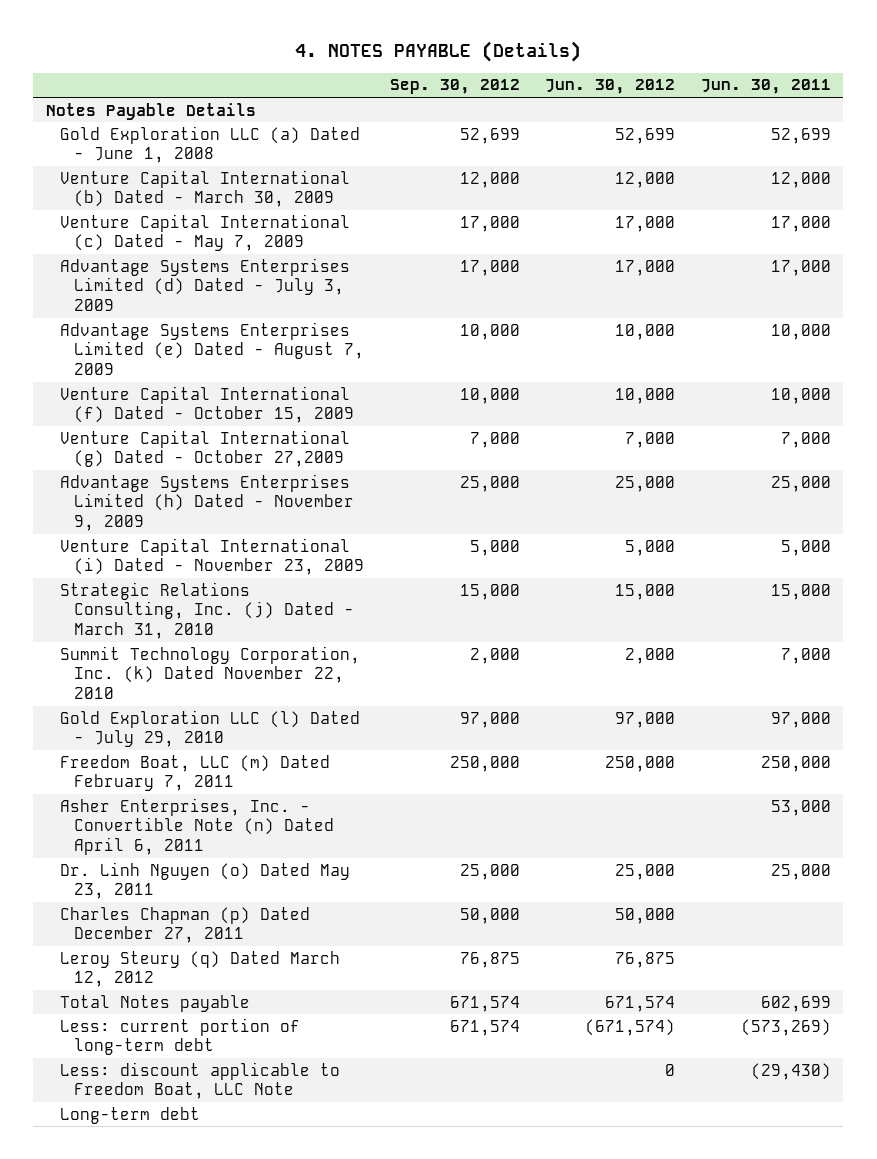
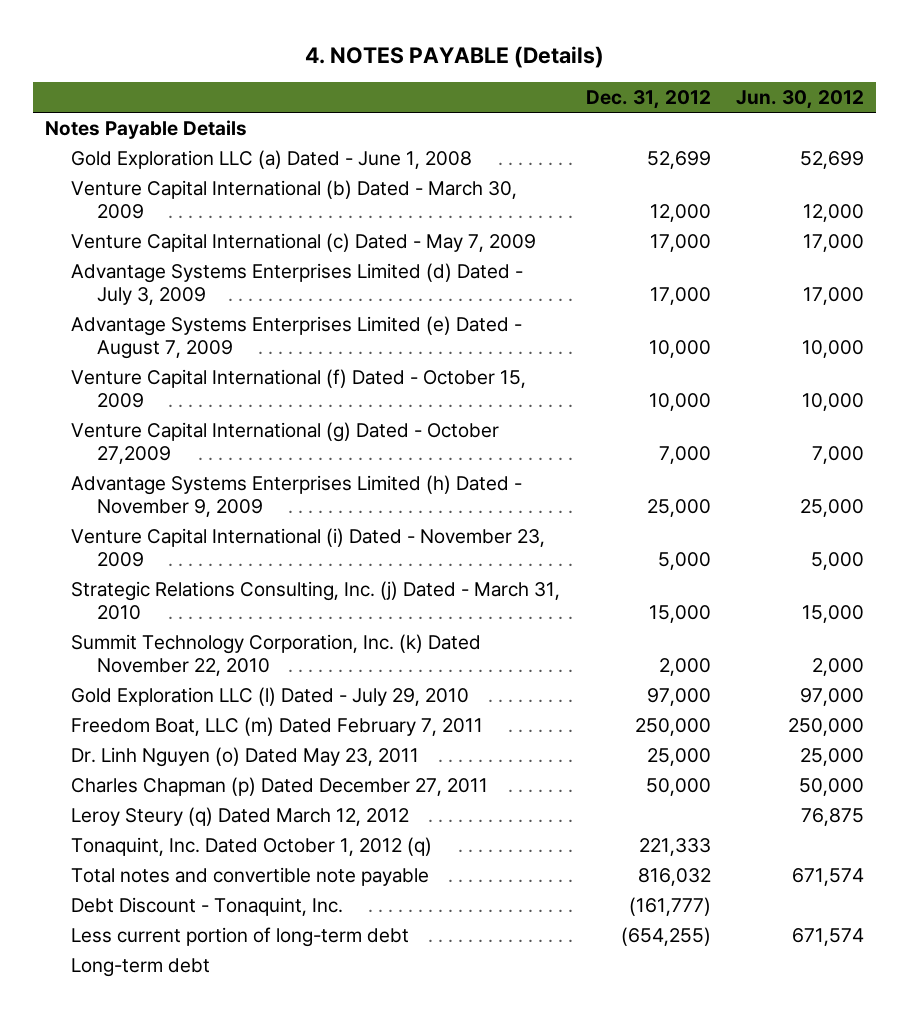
[389,79,520,95] Sep. 30, 2012 -> none
[700,79,831,95] Jun. 30, 2011 -> none
none -> [585,89,711,109] Dec. 31, 2012
[59,797,334,856] Asher Enterprises, Inc. - Convertible Note (n) Dated April 6, 2011 -> none
[59,1061,340,1100] Less: discount applicable to Freedom Boat, LLC Note -> none
none -> [71,836,433,856] Tonaquint, Inc. Dated October 1, 2012 (q)
[59,994,250,1012] Total Notes payable -> [71,866,430,886] Total notes and convertible note payable
none -> [71,896,344,916] Debt Discount - Tonaquint, Inc.
[59,1017,300,1056] Less: current portion of long-term debt -> [71,926,410,947] Less current portion of long-term debt
[585,1018,676,1036] (671,574) -> [791,927,864,946] 671,574

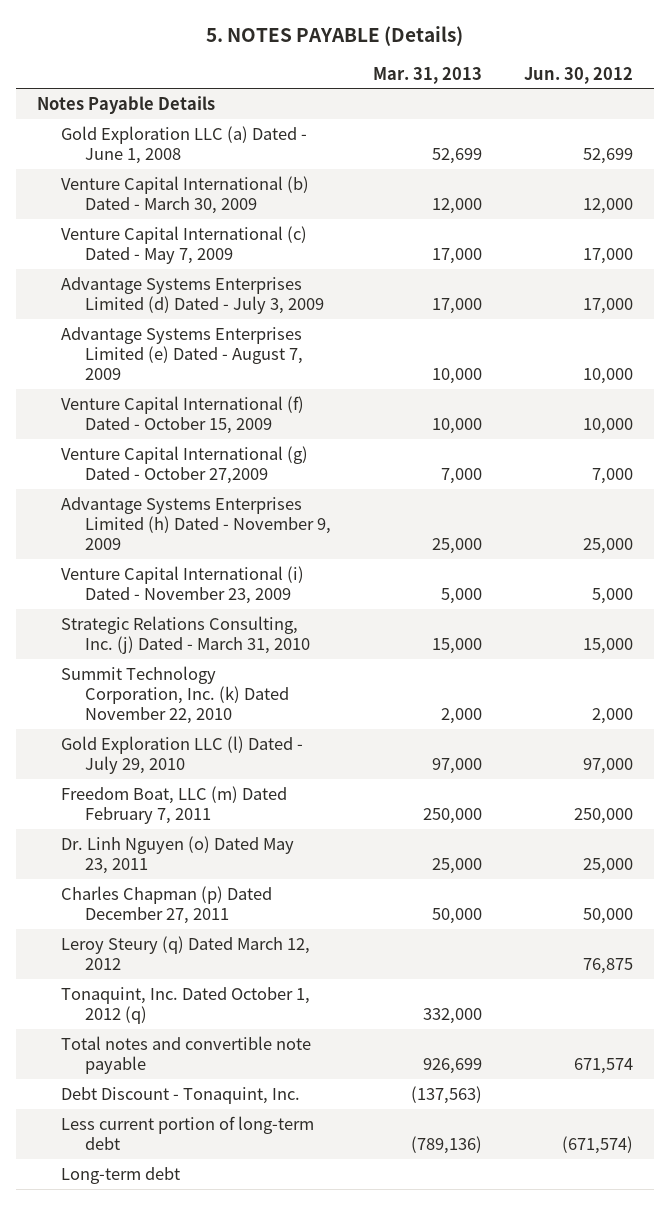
[304,45,604,68] 4. NOTES PAYABLE (Details) -> [205,26,463,47] 5. NOTES PAYABLE (Details)
[585,89,711,109] Dec. 31, 2012 -> none
none -> [373,66,483,84] Mar. 31, 2013
[791,927,864,946] 671,574 -> [561,1136,633,1155] (671,574)

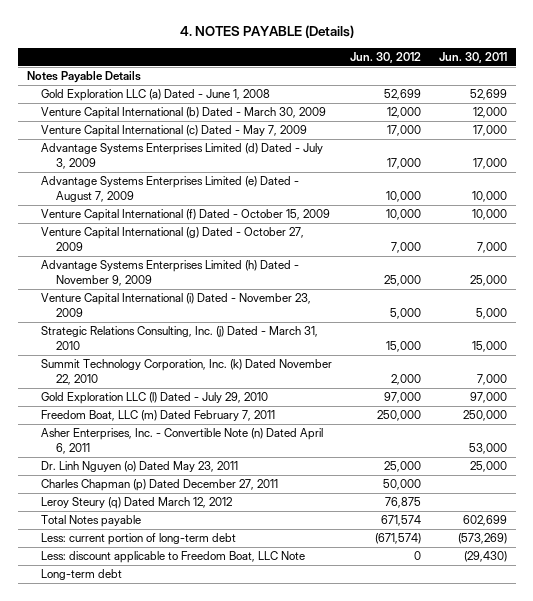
[205,26,463,47] 5. NOTES PAYABLE (Details) -> [179,24,354,38] 4. NOTES PAYABLE (Details)
[373,66,483,84] Mar. 31, 2013 -> none
none -> [438,51,507,63] Jun. 30, 2011
[61,445,309,485] Venture Capital International (g) Dated - October 27,2009 -> [41,227,305,251] Venture Capital International (g) Dated - October 27, 2009
none -> [41,428,324,454] Asher Enterprises, Inc. - Convertible Note (n) Dated April 6, 2011
[61,986,311,1025] Tonaquint, Inc. Dated October 1, 2012 (q) -> none
[61,1086,301,1104] Debt Discount - Tonaquint, Inc. -> none
[61,1035,312,1075] Total notes and convertible note payable -> [41,515,142,528] Total Notes payable
[61,1115,315,1151] Less current portion of long-term debt -> [41,533,237,546] Less: current portion of long-term debt
none -> [41,551,306,564] Less: discount applicable to Freedom Boat, LLC Note

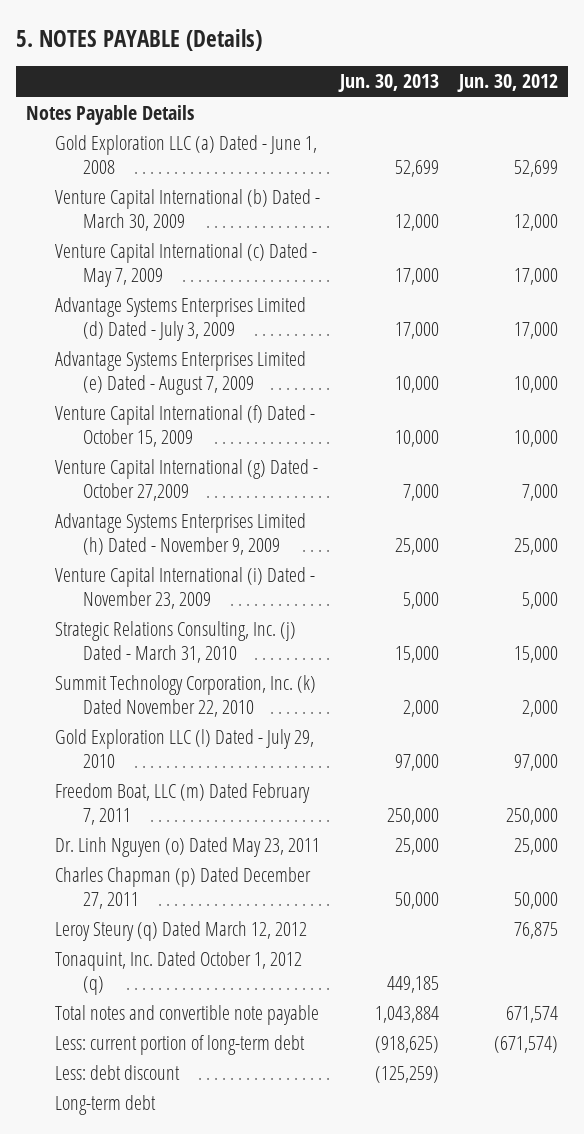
[179,24,354,38] 4. NOTES PAYABLE (Details) -> [16,28,263,51] 5. NOTES PAYABLE (Details)
[438,51,507,63] Jun. 30, 2011 -> none
none -> [337,74,439,93] Jun. 30, 2013
[41,227,305,251] Venture Capital International (g) Dated - October 27, 2009 -> [54,459,318,502] Venture Capital International (g) Dated - October 27,2009
[41,428,324,454] Asher Enterprises, Inc. - Convertible Note (n) Dated April 6, 2011 -> none
none -> [54,951,302,996] Tonaquint, Inc. Dated October 1, 2012 (q)
[41,515,142,528] Total Notes payable -> [54,1005,319,1026] Total notes and convertible note payable
[41,551,306,564] Less: discount applicable to Freedom Boat, LLC Note -> none
none -> [54,1065,180,1081] Less: debt discount

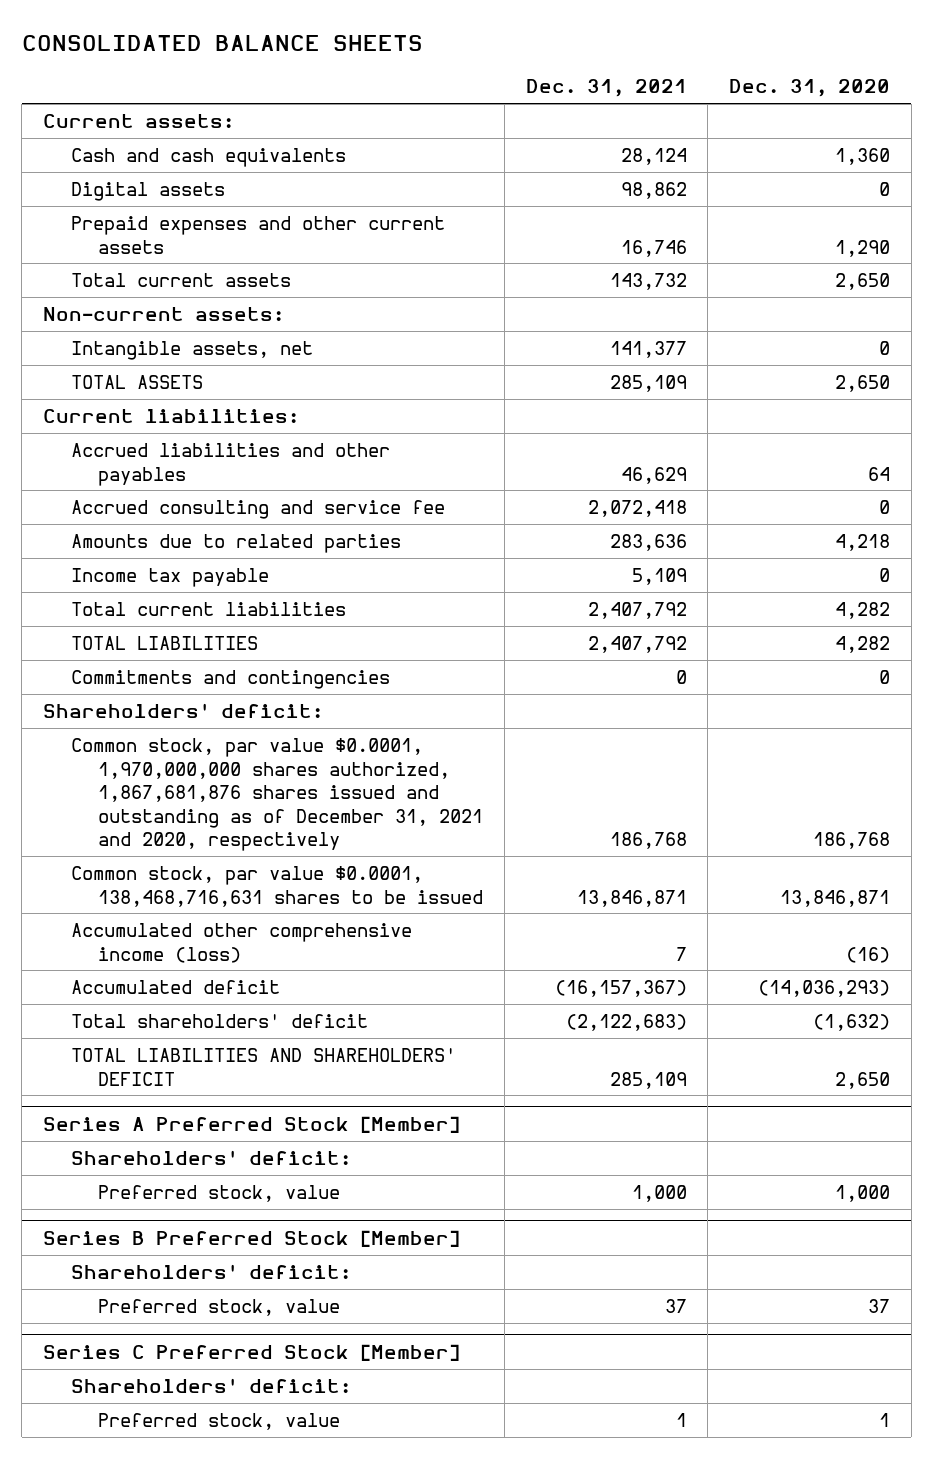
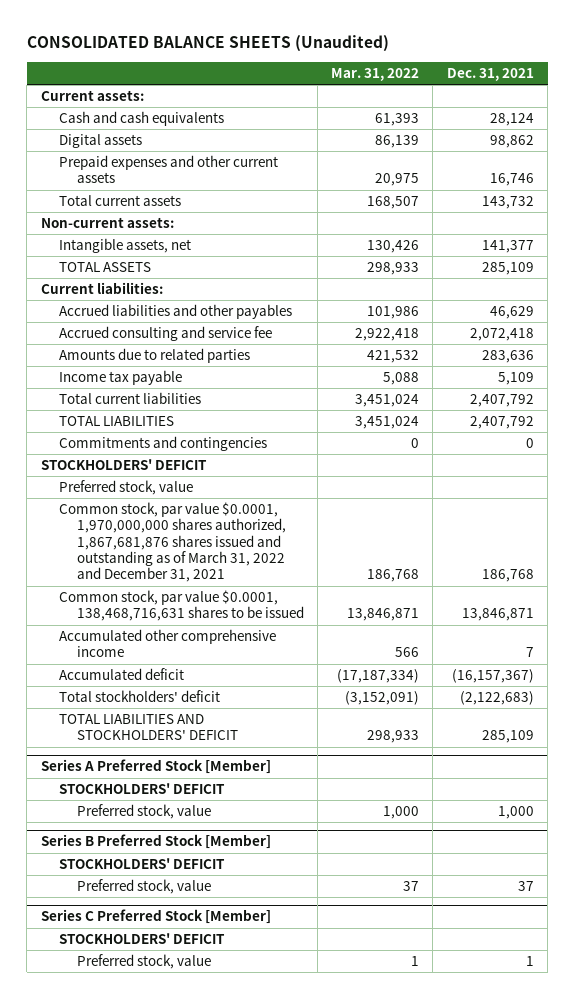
[21,34,423,51] CONSOLIDATED BALANCE SHEETS -> [26,35,389,53] CONSOLIDATED BALANCE SHEETS (Unaudited)
[729,79,891,98] Dec. 31, 2020 -> none
none -> [331,67,420,81] Mar. 31, 2022
[42,703,323,719] Shareholders' deficit: -> [40,459,207,471] STOCKHOLDERS' DEFICIT
none -> [58,480,193,496] Preferred stock, value
[70,738,484,852] Common stock, par value $0.0001, 1,970,000,000 shares authorized, 1,867,681,876 shares issued and outstanding as of December 31, 2021 and 2020, respectively -> [58,502,286,583] Common stock, par value $0.0001, 1,970,000,000 shares authorized, 1,867,681,876 shares issued and outstanding as of March 31, 2022 and December 31, 2021
[70,923,412,963] Accumulated other comprehensive income (loss) -> [58,629,276,658] Accumulated other comprehensive income
[70,1014,368,1029] Total shareholders' deficit -> [58,690,220,703] Total stockholders' deficit
[70,1048,456,1086] TOTAL LIABILITIES AND SHAREHOLDERS' DEFICIT -> [58,714,238,741] TOTAL LIABILITIES AND STOCKHOLDERS' DEFICIT
[70,1150,351,1166] Shareholders' deficit: -> [58,783,225,795] STOCKHOLDERS' DEFICIT
[70,1264,351,1280] Shareholders' deficit: -> [58,858,225,870] STOCKHOLDERS' DEFICIT
[70,1378,351,1394] Shareholders' deficit: -> [58,933,225,945] STOCKHOLDERS' DEFICIT

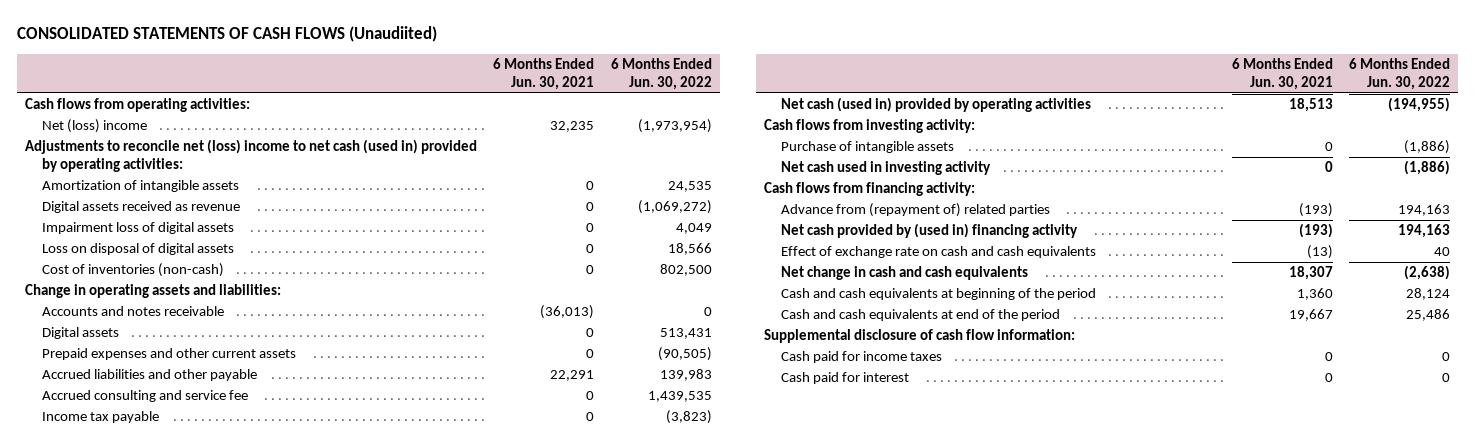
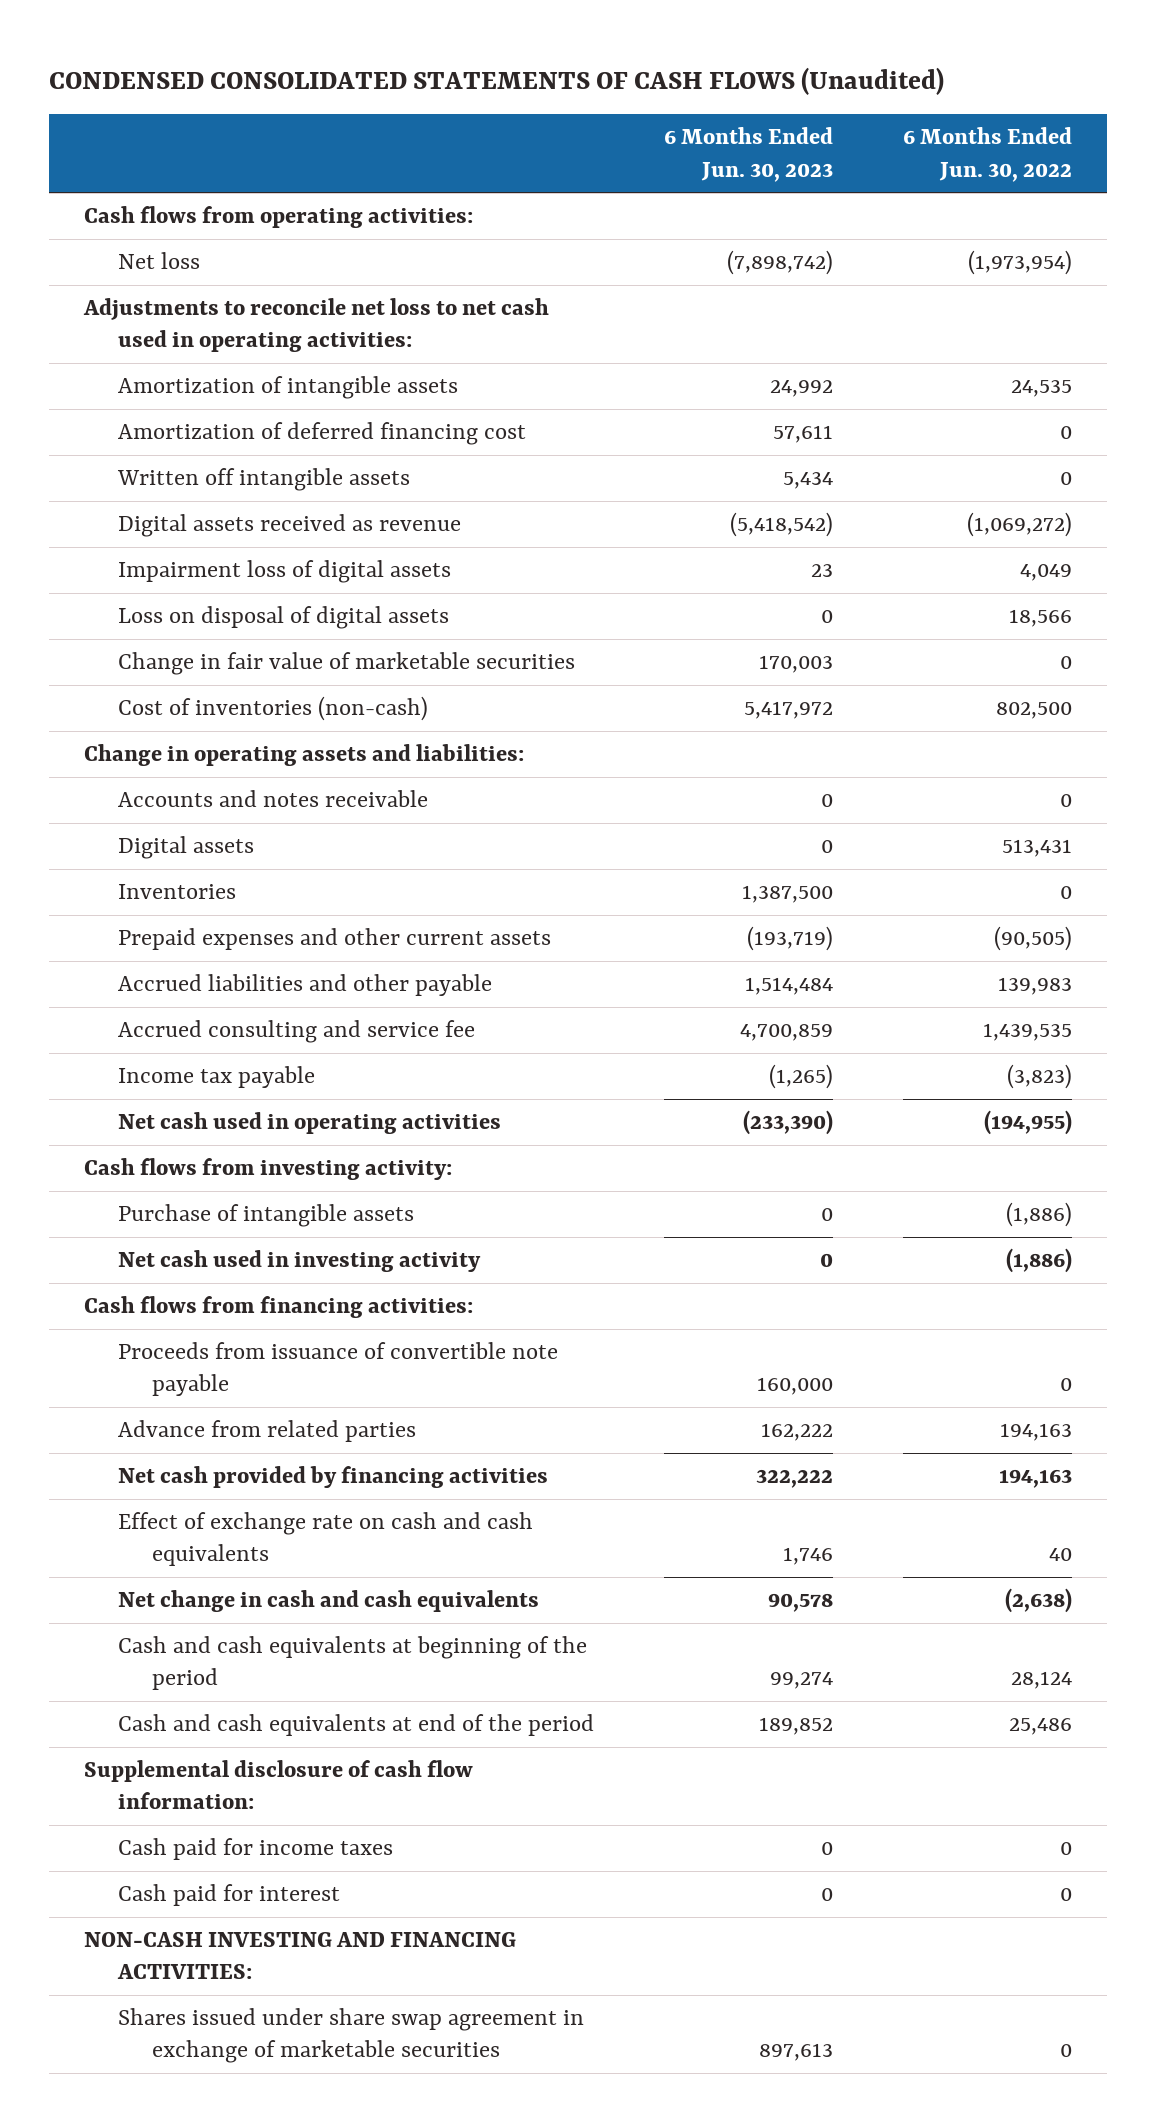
[17,26,438,43] CONSOLIDATED STATEMENTS OF CASH FLOWS (Unaudiited) -> [49,66,945,95] CONDENSED CONSOLIDATED STATEMENTS OF CASH FLOWS (Unaudited)
[493,58,595,90] 6 Months Ended Jun. 30, 2021 -> none
none -> [663,127,833,182] 6 Months Ended Jun. 30, 2023
[42,119,148,134] Net (loss) income -> [118,252,201,270] Net loss
[25,139,478,172] Adjustments to reconcile net (loss) income to net cash (used in) provided by operating activities: -> [83,298,550,353] Adjustments to reconcile net loss to net cash used in operating activities:
none -> [118,422,527,446] Amortization of deferred financing cost
none -> [117,468,411,492] Written off intangible assets
none -> [118,652,576,676] Change in fair value of marketable securities
none -> [118,884,237,900] Inventories
[780,97,1091,113] Net cash (used in) provided by operating activities -> [118,1112,502,1135] Net cash used in operating activities
[763,182,975,197] Cash flows from financing activity: -> [84,1296,474,1319] Cash flows from financing activities:
none -> [118,1342,559,1397] Proceeds from issuance of convertible note payable
[780,203,1050,218] Advance from (repayment of) related parties -> [118,1420,417,1443] Advance from related parties
[780,223,1078,239] Net cash provided by (used in) financing activity -> [118,1466,549,1489] Net cash provided by financing activities
none -> [84,1932,517,1980] NON-CASH INVESTING AND FINANCING ACTIVITIES:
none -> [118,2008,585,2064] Shares issued under share swap agreement in exchange of marketable securities

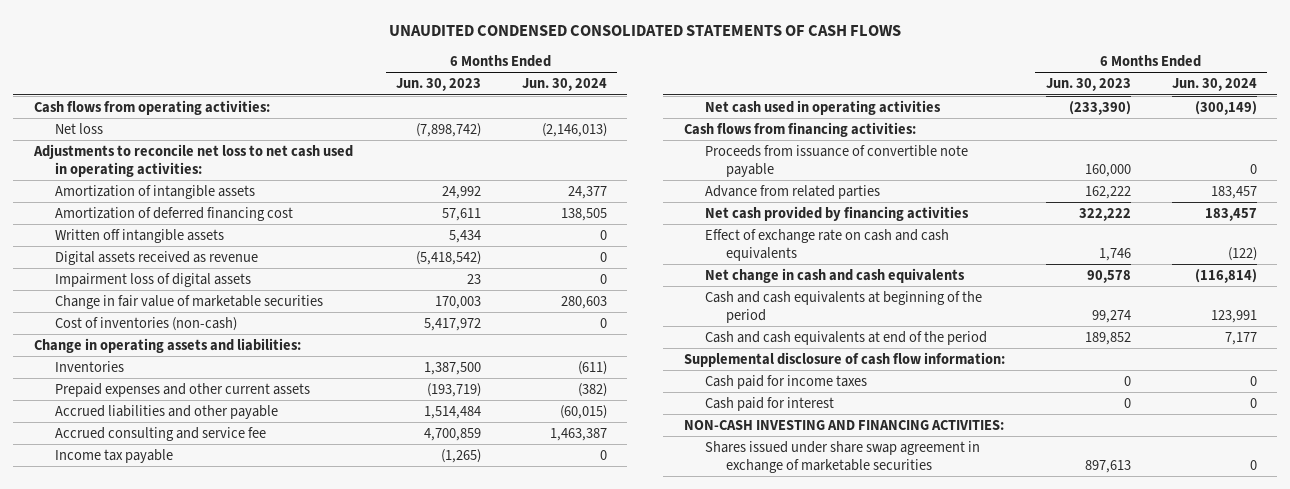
[49,66,945,95] CONDENSED CONSOLIDATED STATEMENTS OF CASH FLOWS (Unaudited) -> [389,24,902,36] UNAUDITED CONDENSED CONSOLIDATED STATEMENTS OF CASH FLOWS
[902,127,1072,182] 6 Months Ended Jun. 30, 2022 -> none
none -> [521,78,607,92] Jun. 30, 2024
[118,606,450,630] Loss on disposal of digital assets -> none
[118,790,429,808] Accounts and notes receivable -> none
[118,836,255,860] Digital assets -> none
[84,1158,453,1181] Cash flows from investing activity: -> none
[118,1204,415,1228] Purchase of intangible assets -> none
[118,1250,482,1273] Net cash used in investing activity -> none

